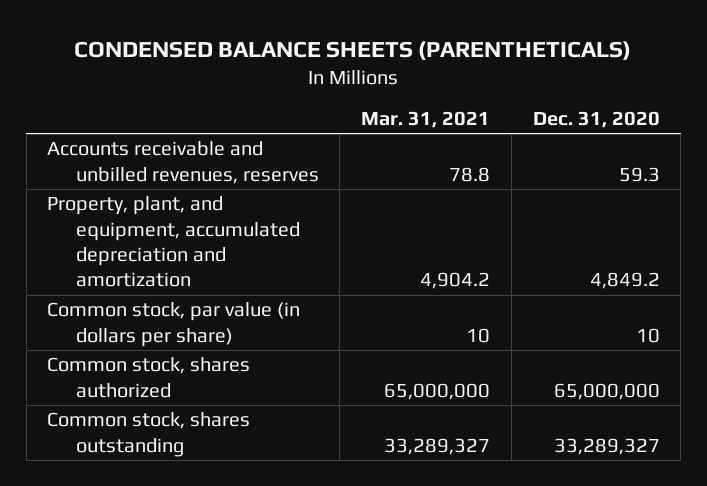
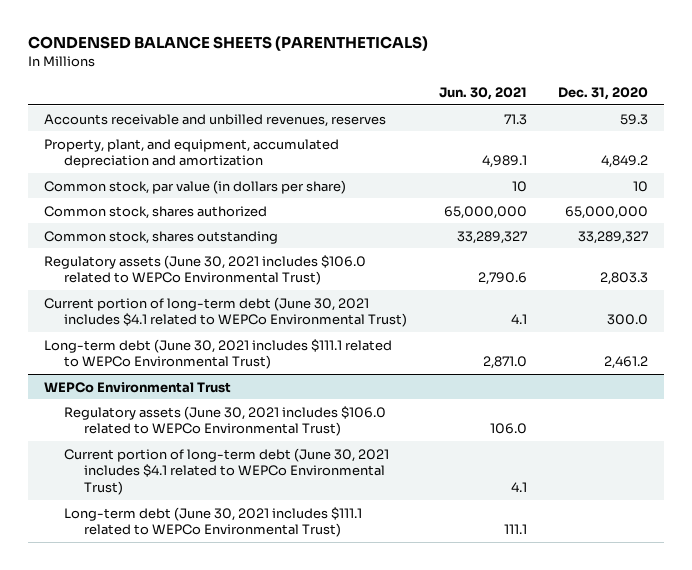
[361,110,491,128] Mar. 31, 2021 -> none
none -> [438,86,527,100] Jun. 30, 2021
none -> [43,254,366,286] Regulatory assets (June 30, 2021 includes $106.0 related to WEPCo Environmental Trust)
none -> [43,296,407,328] Current portion of long-term debt (June 30, 2021 includes $4.1 related to WEPCo Environmental Trust)
none -> [43,338,392,370] Long-term debt (June 30, 2021 includes $111.1 related to WEPCo Environmental Trust)
none -> [43,381,231,393] WEPCo Environmental Trust
none -> [63,405,386,437] Regulatory assets (June 30, 2021 includes $106.0 related to WEPCo Environmental Trust)
none -> [63,447,389,495] Current portion of long-term debt (June 30, 2021 includes $4.1 related to WEPCo Environmental Trust)
none -> [63,506,362,538] Long-term debt (June 30, 2021 includes $111.1 related to WEPCo Environmental Trust)

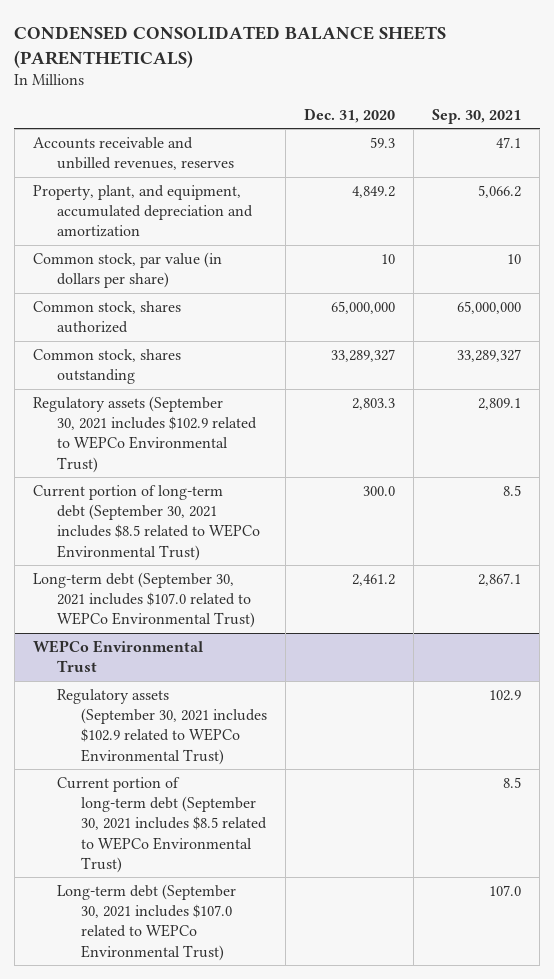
[27,36,428,52] CONDENSED BALANCE SHEETS (PARENTHETICALS) -> [14,25,447,68] CONDENSED CONSOLIDATED BALANCE SHEETS (PARENTHETICALS)
[438,86,527,100] Jun. 30, 2021 -> none
none -> [432,108,522,124] Sep. 30, 2021
[43,254,366,286] Regulatory assets (June 30, 2021 includes $106.0 related to WEPCo Environmental Trust) -> [32,395,257,473] Regulatory assets (September 30, 2021 includes $102.9 related to WEPCo Environmental Trust)
[43,296,407,328] Current portion of long-term debt (June 30, 2021 includes $4.1 related to WEPCo Environmental Trust) -> [32,484,260,561] Current portion of long-term debt (September 30, 2021 includes $8.5 related to WEPCo Environmental Trust)
[43,338,392,370] Long-term debt (June 30, 2021 includes $111.1 related to WEPCo Environmental Trust) -> [32,571,255,629] Long-term debt (September 30, 2021 includes $107.0 related to WEPCo Environmental Trust)
[63,405,386,437] Regulatory assets (June 30, 2021 includes $106.0 related to WEPCo Environmental Trust) -> [56,688,268,765] Regulatory assets (September 30, 2021 includes $102.9 related to WEPCo Environmental Trust)
[63,447,389,495] Current portion of long-term debt (June 30, 2021 includes $4.1 related to WEPCo Environmental Trust) -> [56,776,268,873] Current portion of long-term debt (September 30, 2021 includes $8.5 related to WEPCo Environmental Trust)
[63,506,362,538] Long-term debt (June 30, 2021 includes $111.1 related to WEPCo Environmental Trust) -> [56,883,236,961] Long-term debt (September 30, 2021 includes $107.0 related to WEPCo Environmental Trust)

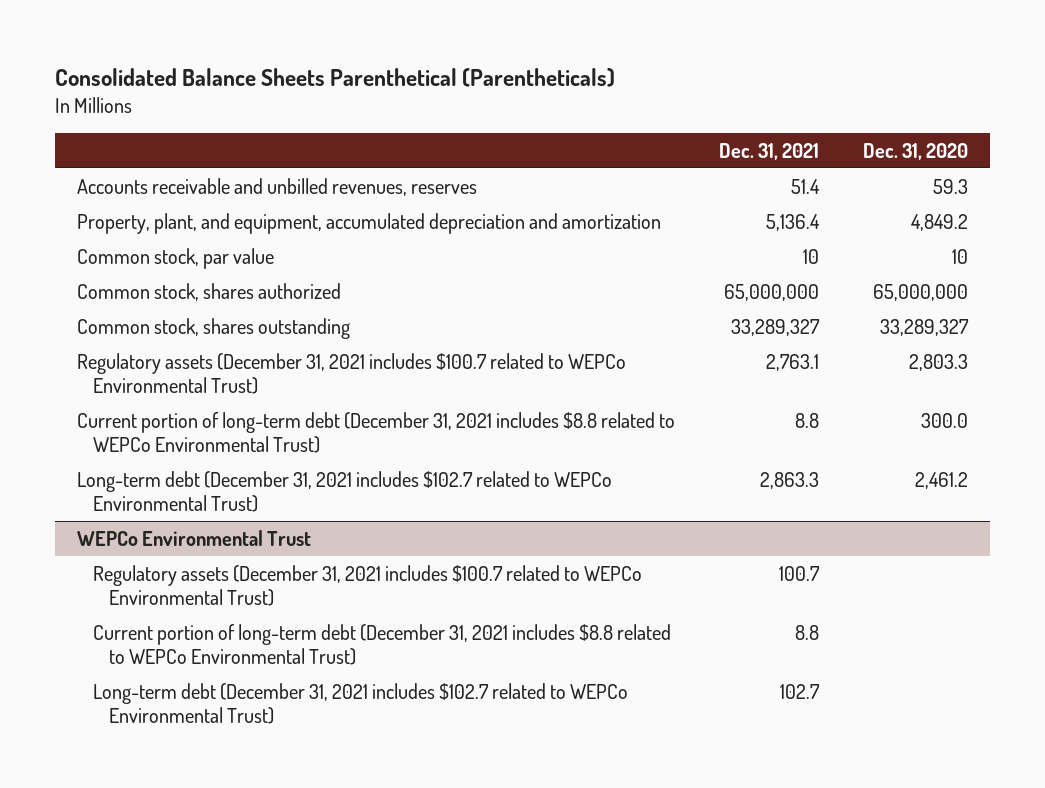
[14,25,447,68] CONDENSED CONSOLIDATED BALANCE SHEETS (PARENTHETICALS) -> [55,67,616,87] Consolidated Balance Sheets Parenthetical (Parentheticals)
[432,108,522,124] Sep. 30, 2021 -> none
none -> [718,142,819,160] Dec. 31, 2021
[32,251,222,289] Common stock, par value (in dollars per share) -> [77,247,275,269] Common stock, par value
[32,395,257,473] Regulatory assets (September 30, 2021 includes $102.9 related to WEPCo Environmental Trust) -> [77,352,627,394] Regulatory assets (December 31, 2021 includes $100.7 related to WEPCo Environmental Trust)
[32,484,260,561] Current portion of long-term debt (September 30, 2021 includes $8.5 related to WEPCo Environmental Trust) -> [77,411,676,453] Current portion of long-term debt (December 31, 2021 includes $8.8 related to WEPCo Environmental Trust)
[32,571,255,629] Long-term debt (September 30, 2021 includes $107.0 related to WEPCo Environmental Trust) -> [77,470,613,512] Long-term debt (December 31, 2021 includes $102.7 related to WEPCo Environmental Trust)
[56,688,268,765] Regulatory assets (September 30, 2021 includes $102.9 related to WEPCo Environmental Trust) -> [92,564,642,606] Regulatory assets (December 31, 2021 includes $100.7 related to WEPCo Environmental Trust)
[56,776,268,873] Current portion of long-term debt (September 30, 2021 includes $8.5 related to WEPCo Environmental Trust) -> [92,623,671,665] Current portion of long-term debt (December 31, 2021 includes $8.8 related to WEPCo Environmental Trust)
[56,883,236,961] Long-term debt (September 30, 2021 includes $107.0 related to WEPCo Environmental Trust) -> [92,682,628,724] Long-term debt (December 31, 2021 includes $102.7 related to WEPCo Environmental Trust)

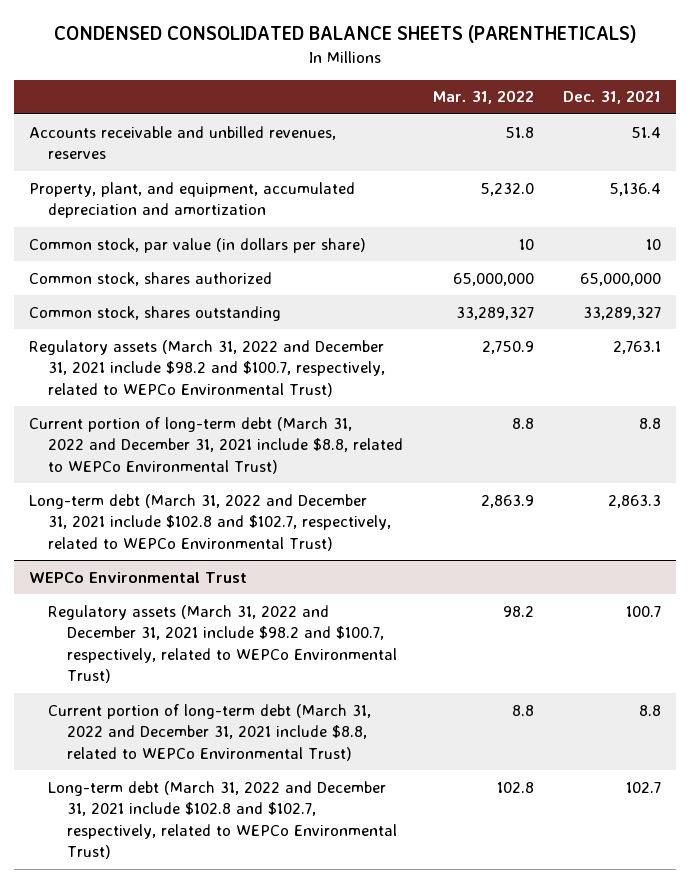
[55,67,616,87] Consolidated Balance Sheets Parenthetical (Parentheticals) -> [54,25,638,44] CONDENSED CONSOLIDATED BALANCE SHEETS (PARENTHETICALS)
[862,142,968,160] Dec. 31, 2020 -> none
none -> [432,90,534,105] Mar. 31, 2022
[77,247,275,269] Common stock, par value -> [29,237,367,253] Common stock, par value (in dollars per share)
[77,352,627,394] Regulatory assets (December 31, 2021 includes $100.7 related to WEPCo Environmental Trust) -> [29,339,386,397] Regulatory assets (March 31, 2022 and December 31, 2021 include $98.2 and $100.7, respectively, related to WEPCo Environmental Trust)
[77,411,676,453] Current portion of long-term debt (December 31, 2021 includes $8.8 related to WEPCo Environmental Trust) -> [29,416,404,474] Current portion of long-term debt (March 31, 2022 and December 31, 2021 include $8.8, related to WEPCo Environmental Trust)
[77,470,613,512] Long-term debt (December 31, 2021 includes $102.7 related to WEPCo Environmental Trust) -> [29,493,392,551] Long-term debt (March 31, 2022 and December 31, 2021 include $102.8 and $102.7, respectively, related to WEPCo Environmental Trust)
[92,564,642,606] Regulatory assets (December 31, 2021 includes $100.7 related to WEPCo Environmental Trust) -> [48,604,398,684] Regulatory assets (March 31, 2022 and December 31, 2021 include $98.2 and $100.7, respectively, related to WEPCo Environmental Trust)
[92,623,671,665] Current portion of long-term debt (December 31, 2021 includes $8.8 related to WEPCo Environmental Trust) -> [48,703,372,761] Current portion of long-term debt (March 31, 2022 and December 31, 2021 include $8.8, related to WEPCo Environmental Trust)
[92,682,628,724] Long-term debt (December 31, 2021 includes $102.7 related to WEPCo Environmental Trust) -> [48,780,398,860] Long-term debt (March 31, 2022 and December 31, 2021 include $102.8 and $102.7, respectively, related to WEPCo Environmental Trust)

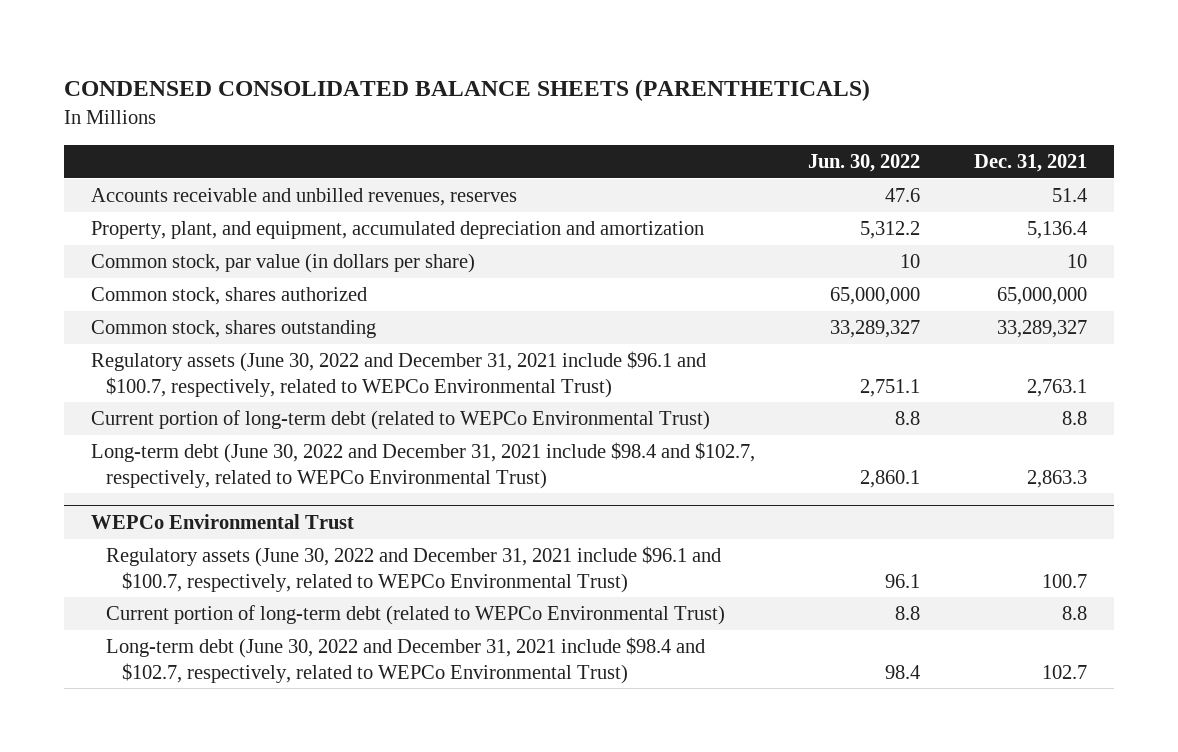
[432,90,534,105] Mar. 31, 2022 -> none
none -> [808,153,921,172] Jun. 30, 2022
[29,339,386,397] Regulatory assets (March 31, 2022 and December 31, 2021 include $98.2 and $100.7, respectively, related to WEPCo Environmental Trust) -> [90,351,706,398] Regulatory assets (June 30, 2022 and December 31, 2021 include $96.1 and $100.7, respectively, related to WEPCo Environmental Trust)
[29,416,404,474] Current portion of long-term debt (March 31, 2022 and December 31, 2021 include $8.8, related to WEPCo Environmental Trust) -> [90,410,710,431] Current portion of long-term debt (related to WEPCo Environmental Trust)
[29,493,392,551] Long-term debt (March 31, 2022 and December 31, 2021 include $102.8 and $102.7, respectively, related to WEPCo Environmental Trust) -> [90,442,755,489] Long-term debt (June 30, 2022 and December 31, 2021 include $98.4 and $102.7, respectively, related to WEPCo Environmental Trust)
[48,604,398,684] Regulatory assets (March 31, 2022 and December 31, 2021 include $98.2 and $100.7, respectively, related to WEPCo Environmental Trust) -> [106,546,722,593] Regulatory assets (June 30, 2022 and December 31, 2021 include $96.1 and $100.7, respectively, related to WEPCo Environmental Trust)
[48,703,372,761] Current portion of long-term debt (March 31, 2022 and December 31, 2021 include $8.8, related to WEPCo Environmental Trust) -> [106,605,726,626] Current portion of long-term debt (related to WEPCo Environmental Trust)
[48,780,398,860] Long-term debt (March 31, 2022 and December 31, 2021 include $102.8 and $102.7, respectively, related to WEPCo Environmental Trust) -> [106,637,706,684] Long-term debt (June 30, 2022 and December 31, 2021 include $98.4 and $102.7, respectively, related to WEPCo Environmental Trust)

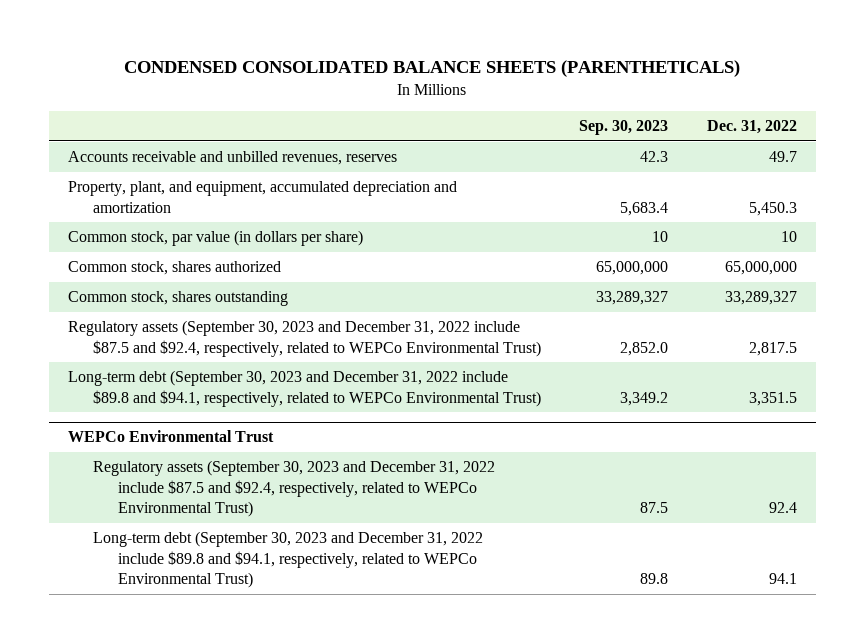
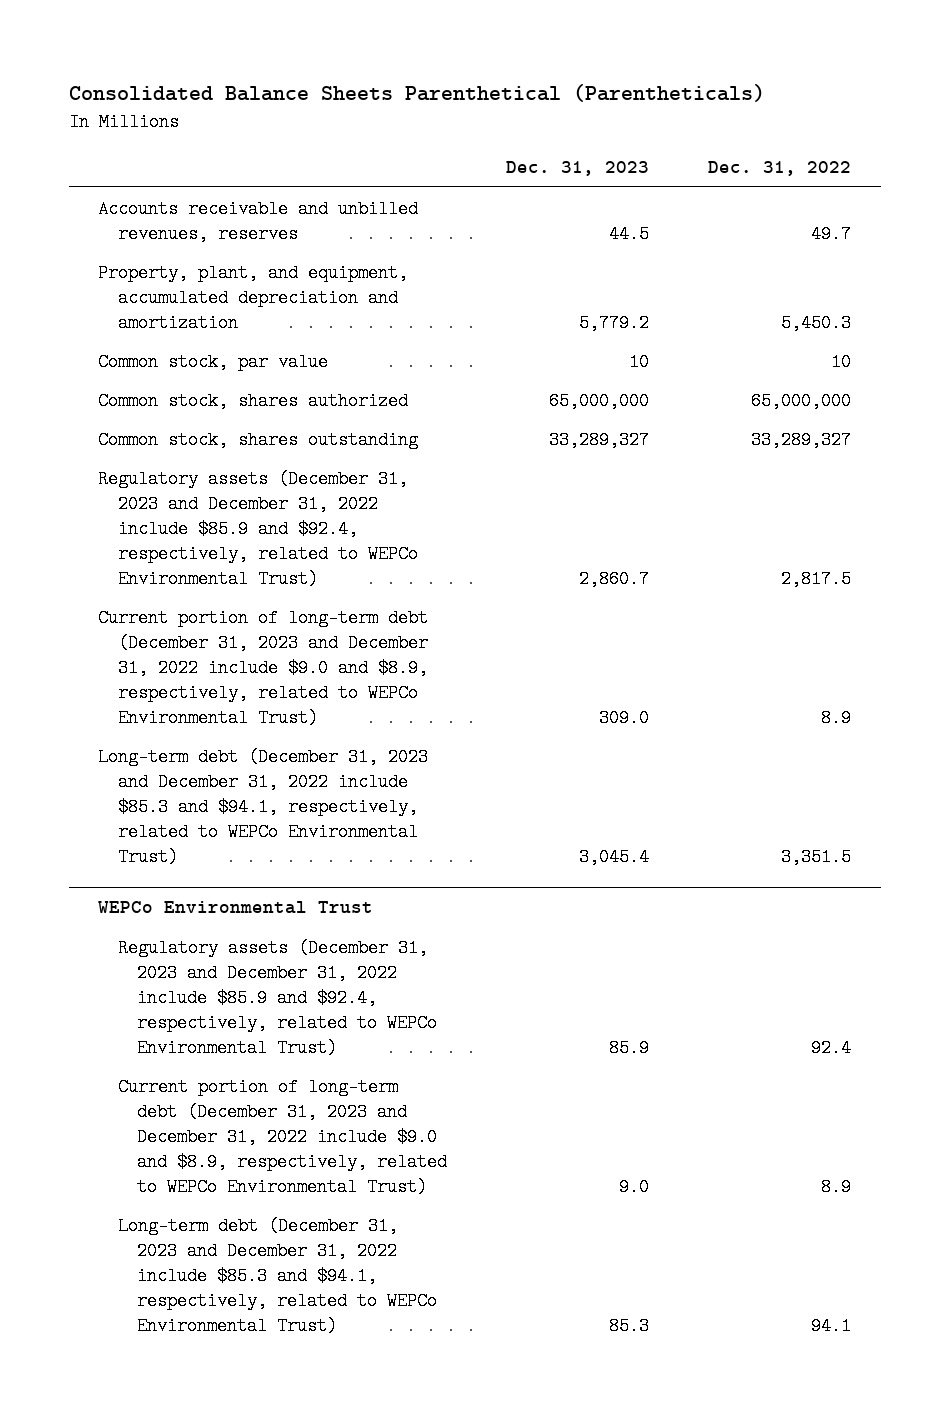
[124,60,741,78] CONDENSED CONSOLIDATED BALANCE SHEETS (PARENTHETICALS) -> [68,83,765,102] Consolidated Balance Sheets Parenthetical (Parentheticals)
[579,119,669,135] Sep. 30, 2023 -> none
none -> [506,161,650,177] Dec. 31, 2023
[67,229,363,246] Common stock, par value (in dollars per share) -> [98,352,329,371] Common stock, par value
[67,319,542,357] Regulatory assets (September 30, 2023 and December 31, 2022 include $87.5 and $92.4, respectively, related to WEPCo Environmental Trust) -> [98,469,418,588] Regulatory assets (December 31, 2023 and December 31, 2022 include $85.9 and $92.4, respectively, related to WEPCo Environmental Trust)
none -> [98,608,429,727] Current portion of long-term debt (December 31, 2023 and December 31, 2022 include $9.0 and $8.9, respectively, related to WEPCo Environmental Trust)
[67,369,542,407] Long-term debt (September 30, 2023 and December 31, 2022 include $89.8 and $94.1, respectively, related to WEPCo Environmental Trust) -> [98,747,429,866] Long-term debt (December 31, 2023 and December 31, 2022 include $85.3 and $94.1, respectively, related to WEPCo Environmental Trust)
[93,459,496,518] Regulatory assets (September 30, 2023 and December 31, 2022 include $87.5 and $92.4, respectively, related to WEPCo Environmental Trust) -> [117,938,437,1057] Regulatory assets (December 31, 2023 and December 31, 2022 include $85.9 and $92.4, respectively, related to WEPCo Environmental Trust)
none -> [117,1077,447,1196] Current portion of long-term debt (December 31, 2023 and December 31, 2022 include $9.0 and $8.9, respectively, related to WEPCo Environmental Trust)
[93,530,484,589] Long-term debt (September 30, 2023 and December 31, 2022 include $89.8 and $94.1, respectively, related to WEPCo Environmental Trust) -> [117,1216,437,1335] Long-term debt (December 31, 2023 and December 31, 2022 include $85.3 and $94.1, respectively, related to WEPCo Environmental Trust)

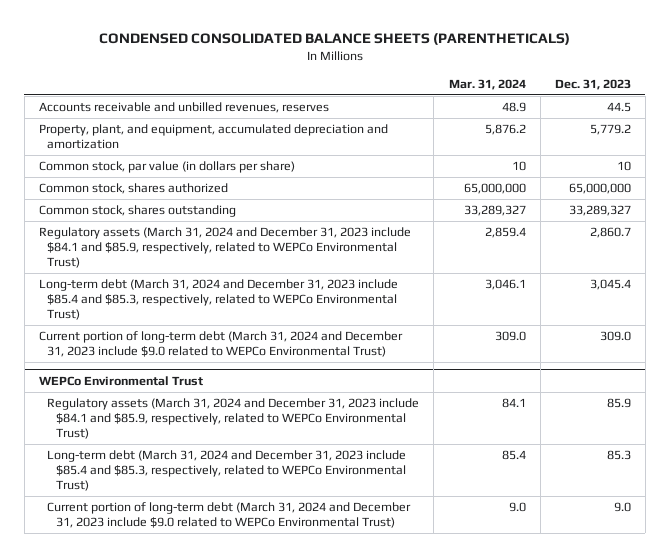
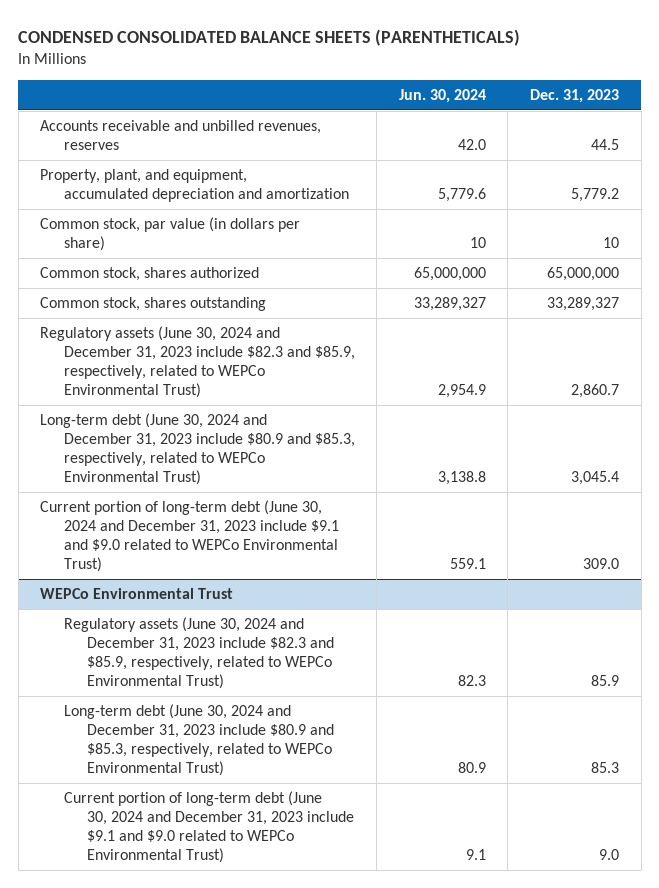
[448,78,526,90] Mar. 31, 2024 -> none
none -> [398,88,486,103] Jun. 30, 2024
[38,227,411,268] Regulatory assets (March 31, 2024 and December 31, 2023 include $84.1 and $85.9, respectively, related to WEPCo Environmental Trust) -> [40,326,355,399] Regulatory assets (June 30, 2024 and December 31, 2023 include $82.3 and $85.9, respectively, related to WEPCo Environmental Trust)
[38,279,398,320] Long-term debt (March 31, 2024 and December 31, 2023 include $85.4 and $85.3, respectively, related to WEPCo Environmental Trust) -> [40,413,355,486] Long-term debt (June 30, 2024 and December 31, 2023 include $80.9 and $85.3, respectively, related to WEPCo Environmental Trust)
[38,331,403,357] Current portion of long-term debt (March 31, 2024 and December 31, 2023 include $9.0 related to WEPCo Environmental Trust) -> [40,500,339,573] Current portion of long-term debt (June 30, 2024 and December 31, 2023 include $9.1 and $9.0 related to WEPCo Environmental Trust)
[47,398,420,439] Regulatory assets (March 31, 2024 and December 31, 2023 include $84.1 and $85.9, respectively, related to WEPCo Environmental Trust) -> [63,617,334,690] Regulatory assets (June 30, 2024 and December 31, 2023 include $82.3 and $85.9, respectively, related to WEPCo Environmental Trust)
[47,450,407,491] Long-term debt (March 31, 2024 and December 31, 2023 include $85.4 and $85.3, respectively, related to WEPCo Environmental Trust) -> [63,704,334,777] Long-term debt (June 30, 2024 and December 31, 2023 include $80.9 and $85.3, respectively, related to WEPCo Environmental Trust)
[47,502,412,528] Current portion of long-term debt (March 31, 2024 and December 31, 2023 include $9.0 related to WEPCo Environmental Trust) -> [63,791,354,864] Current portion of long-term debt (June 30, 2024 and December 31, 2023 include $9.1 and $9.0 related to WEPCo Environmental Trust)

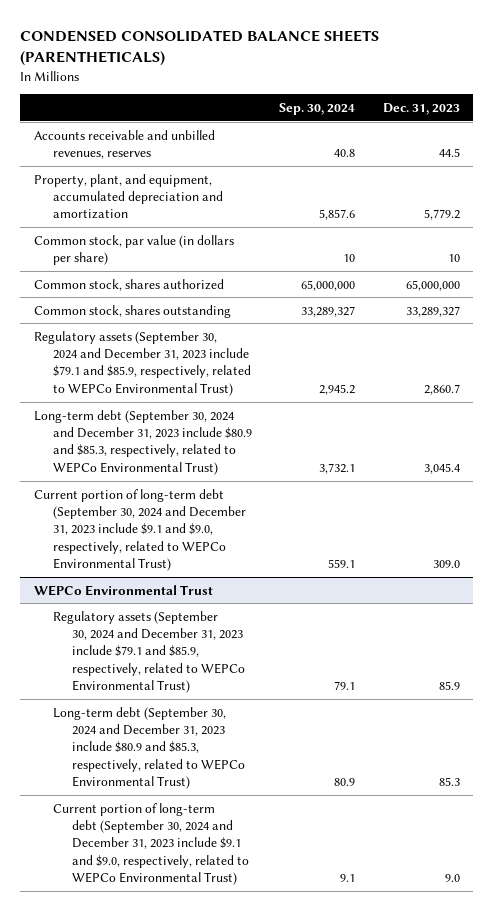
[398,88,486,103] Jun. 30, 2024 -> none
none -> [279,102,356,115] Sep. 30, 2024
[40,326,355,399] Regulatory assets (June 30, 2024 and December 31, 2023 include $82.3 and $85.9, respectively, related to WEPCo Environmental Trust) -> [33,330,252,396] Regulatory assets (September 30, 2024 and December 31, 2023 include $79.1 and $85.9, respectively, related to WEPCo Environmental Trust)
[40,413,355,486] Long-term debt (June 30, 2024 and December 31, 2023 include $80.9 and $85.3, respectively, related to WEPCo Environmental Trust) -> [33,409,253,475] Long-term debt (September 30, 2024 and December 31, 2023 include $80.9 and $85.3, respectively, related to WEPCo Environmental Trust)
[40,500,339,573] Current portion of long-term debt (June 30, 2024 and December 31, 2023 include $9.1 and $9.0 related to WEPCo Environmental Trust) -> [33,488,247,572] Current portion of long-term debt (September 30, 2024 and December 31, 2023 include $9.1 and $9.0, respectively, related to WEPCo Environmental Trust)
[63,617,334,690] Regulatory assets (June 30, 2024 and December 31, 2023 include $82.3 and $85.9, respectively, related to WEPCo Environmental Trust) -> [53,610,246,694] Regulatory assets (September 30, 2024 and December 31, 2023 include $79.1 and $85.9, respectively, related to WEPCo Environmental Trust)
[63,704,334,777] Long-term debt (June 30, 2024 and December 31, 2023 include $80.9 and $85.3, respectively, related to WEPCo Environmental Trust) -> [53,706,246,790] Long-term debt (September 30, 2024 and December 31, 2023 include $80.9 and $85.3, respectively, related to WEPCo Environmental Trust)
[63,791,354,864] Current portion of long-term debt (June 30, 2024 and December 31, 2023 include $9.1 and $9.0 related to WEPCo Environmental Trust) -> [53,802,250,886] Current portion of long-term debt (September 30, 2024 and December 31, 2023 include $9.1 and $9.0, respectively, related to WEPCo Environmental Trust)

